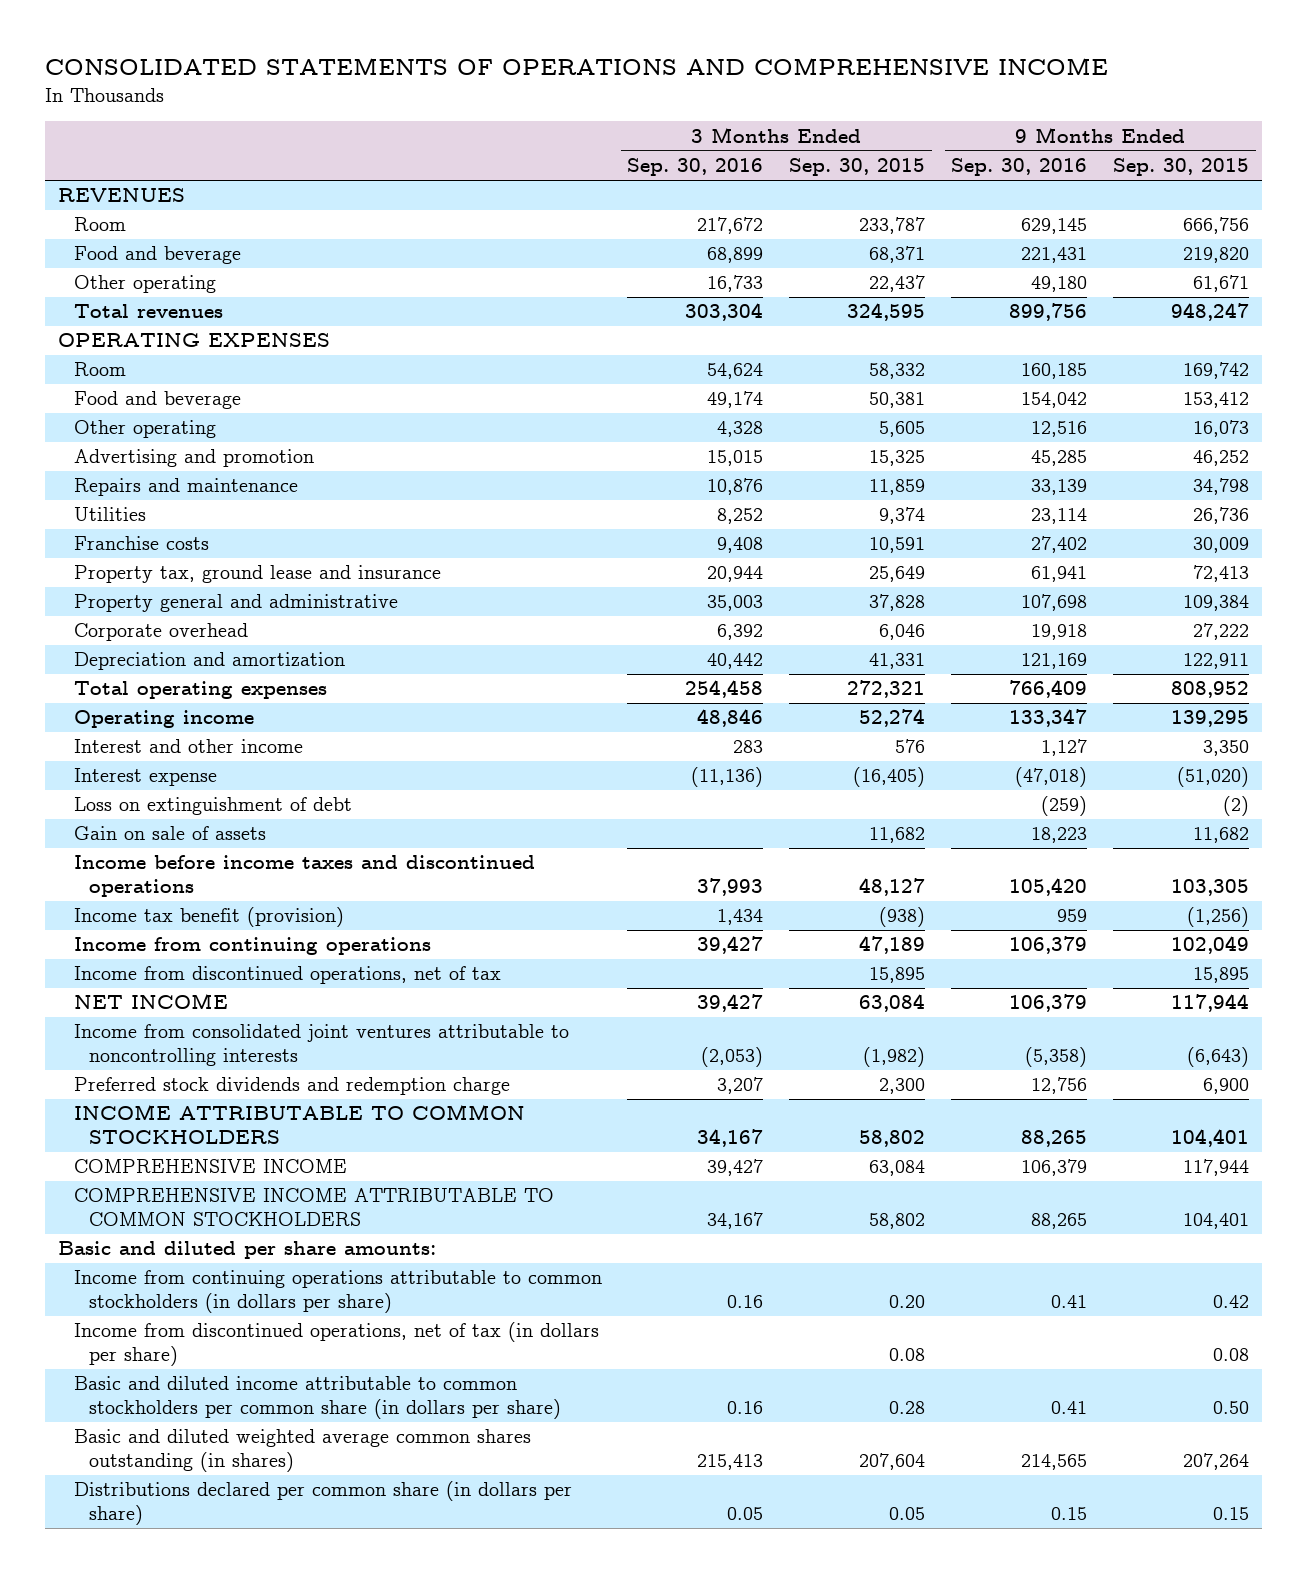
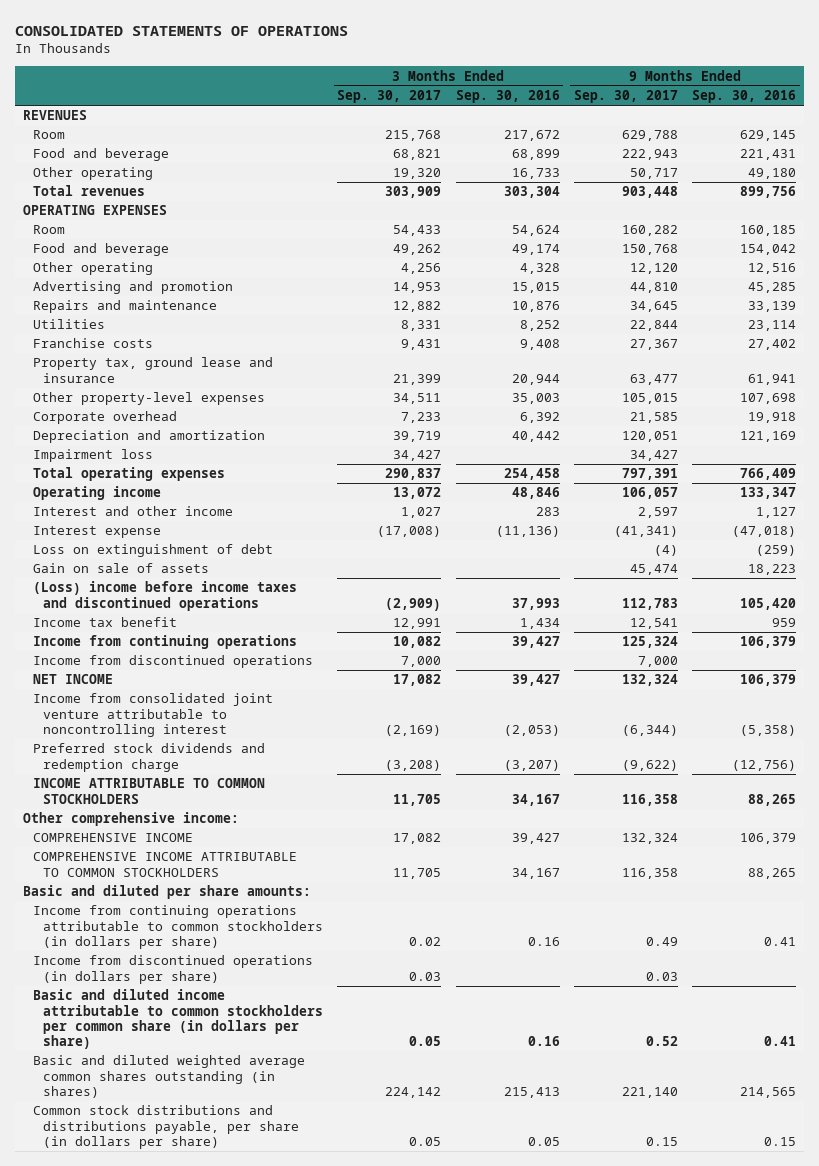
[44,58,1108,76] CONSOLIDATED STATEMENTS OF OPERATIONS AND COMPREHENSIVE INCOME -> [15,25,349,36] CONSOLIDATED STATEMENTS OF OPERATIONS
[789,158,926,177] Sep. 30, 2015 -> none
[1113,158,1250,177] Sep. 30, 2015 -> none
none -> [337,90,442,104] Sep. 30, 2017
none -> [573,90,678,104] Sep. 30, 2017
[73,594,398,613] Property general and administrative -> [32,392,265,406] Other property-level expenses
none -> [32,449,153,463] Impairment loss
[73,855,535,897] Income before income taxes and discontinued operations -> [32,581,297,611] (Loss) income before income taxes and discontinued operations
[73,907,344,928] Income tax benefit (provision) -> [32,617,177,628] Income tax benefit
[73,966,501,985] Income from discontinued operations, net of tax -> [32,655,313,669] Income from discontinued operations
[73,1024,569,1066] Income from consolidated joint ventures attributable to noncontrolling interests -> [32,693,273,738] Income from consolidated joint venture attributable to noncontrolling interest
[717,1077,764,1095] 3,207 -> [503,759,560,771] (3,207)
[1031,1077,1088,1095] 12,756 -> [732,759,797,771] (12,756)
none -> [22,812,239,827] Other comprehensive income:
[73,1322,599,1366] Income from discontinued operations, net of tax (in dollars per share) -> [32,955,313,984] Income from discontinued operations (in dollars per share)
[73,1481,572,1525] Distributions declared per common share (in dollars per share) -> [32,1105,299,1150] Common stock distributions and distributions payable, per share (in dollars per share)

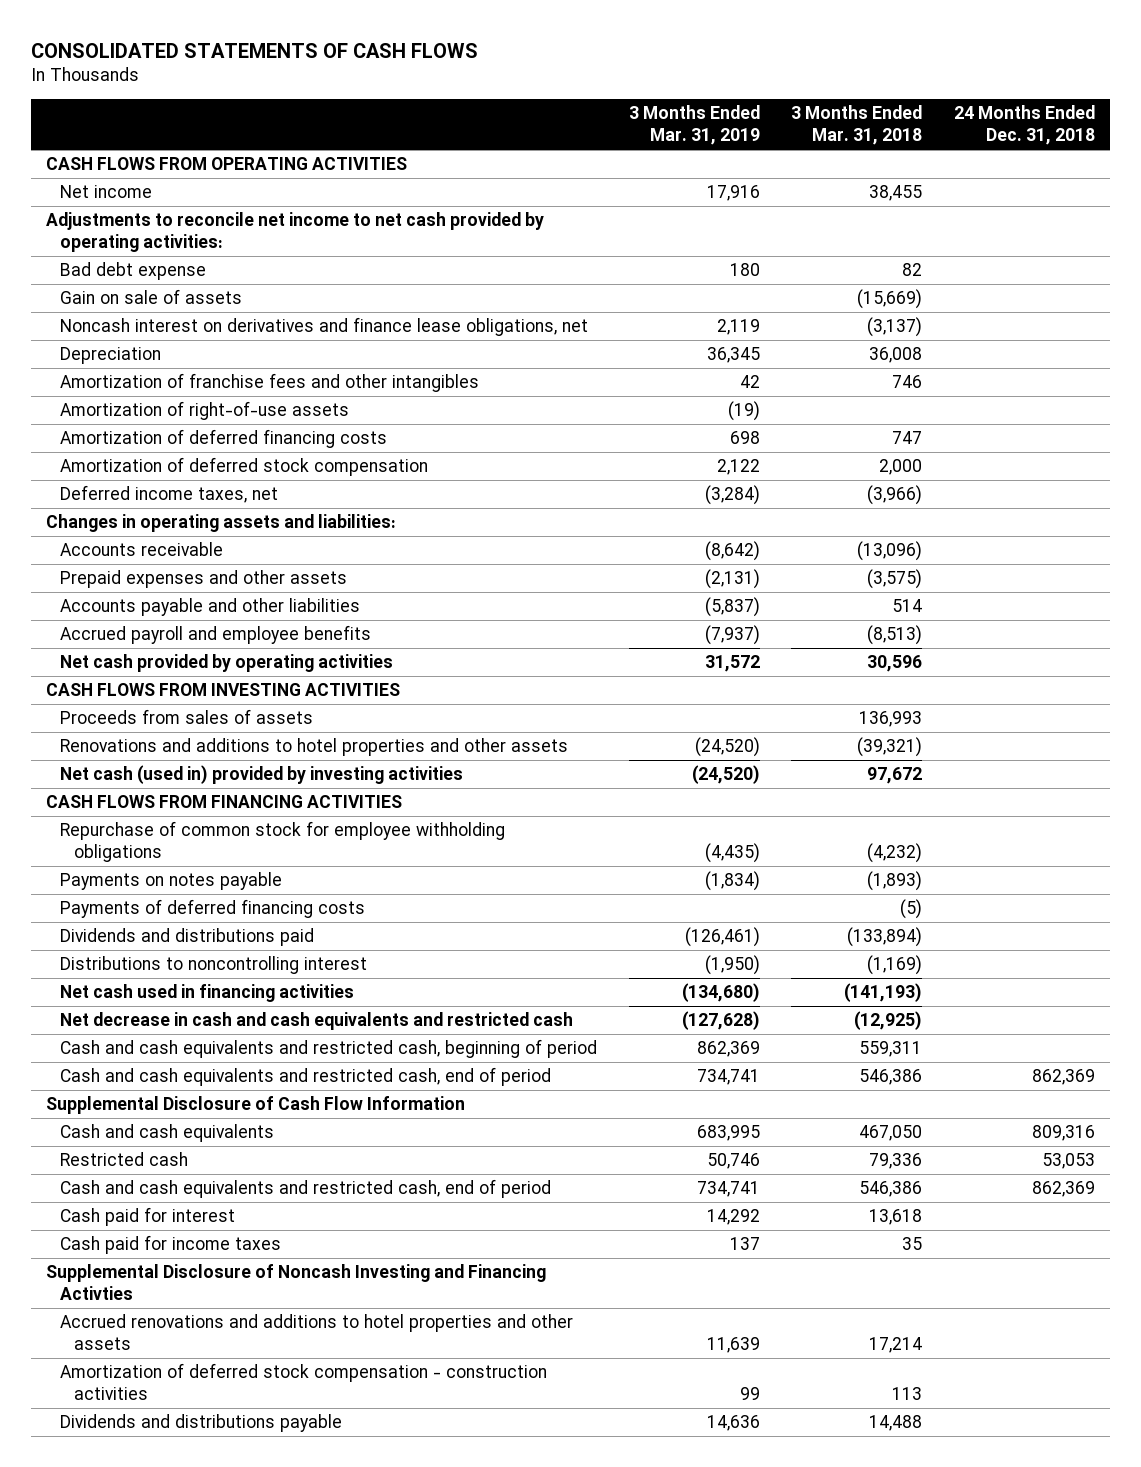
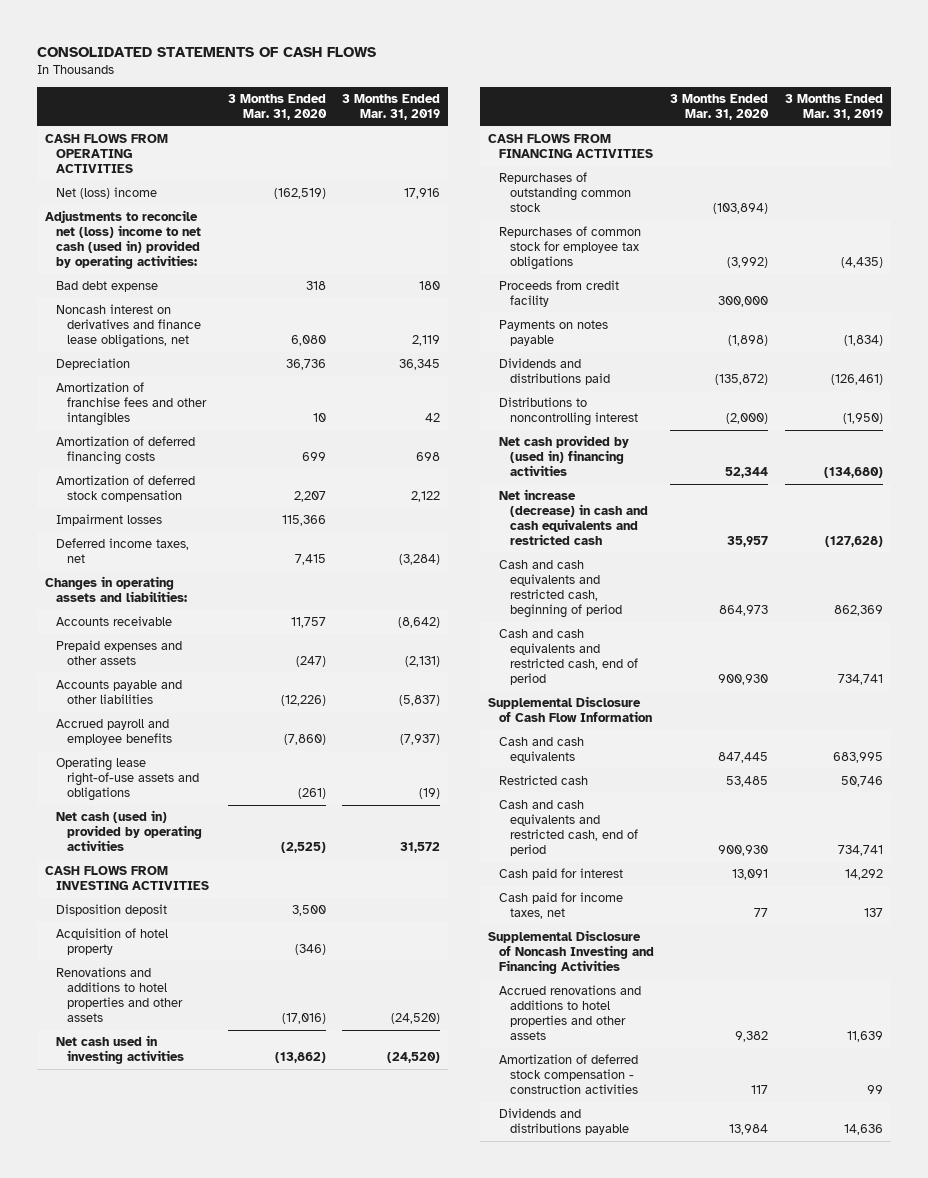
[791,105,923,146] 3 Months Ended Mar. 31, 2018 -> none
[953,105,1095,146] 24 Months Ended Dec. 31, 2018 -> none
none -> [227,94,327,121] 3 Months Ended Mar. 31, 2020
[60,185,153,199] Net income -> [56,187,158,200] Net (loss) income
[46,212,545,253] Adjustments to reconcile net income to net cash provided by operating activities: -> [45,210,202,270] Adjustments to reconcile net (loss) income to net cash (used in) provided by operating activities:
[60,289,243,305] Gain on sale of assets -> none
[60,401,350,421] Amortization of right-of-use assets -> none
none -> [56,514,163,527] Impairment losses
none -> [56,757,200,802] Operating lease right-of-use assets and obligations
[60,654,394,673] Net cash provided by operating activities -> [56,810,203,852] Net cash (used in) provided by operating activities
[60,709,314,725] Proceeds from sales of assets -> none
none -> [56,904,168,917] Disposition deposit
none -> [56,928,169,956] Acquisition of hotel property
[60,765,464,785] Net cash (used in) provided by investing activities -> [56,1035,185,1065] Net cash used in investing activities
none -> [498,172,631,213] Repurchases of outstanding common stock
[60,821,506,863] Repurchase of common stock for employee withholding obligations -> [498,226,641,271] Repurchases of common stock for employee tax obligations
none -> [498,280,619,308] Proceeds from credit facility
[60,899,366,919] Payments of deferred financing costs -> none
[60,984,355,1003] Net cash used in financing activities -> [498,435,629,477] Net cash provided by (used in) financing activities
[60,1012,574,1031] Net decrease in cash and cash equivalents and restricted cash -> [498,489,648,546] Net increase (decrease) in cash and cash equivalents and restricted cash
[60,1235,282,1255] Cash paid for income taxes -> [498,892,623,920] Cash paid for income taxes, net
[46,1264,547,1301] Supplemental Disclosure of Noncash Investing and Financing Activties -> [488,930,654,975] Supplemental Disclosure of Noncash Investing and Financing Activities

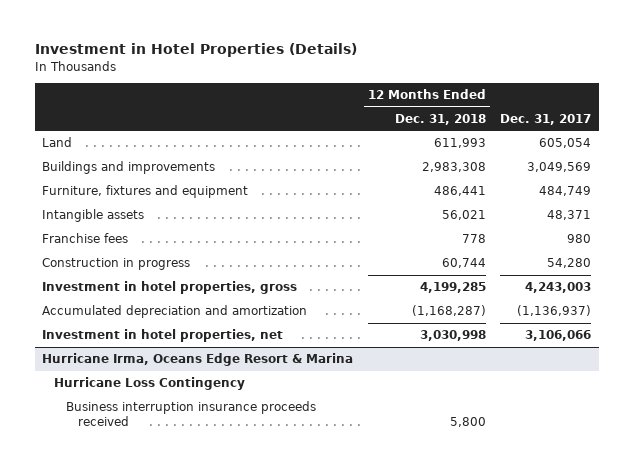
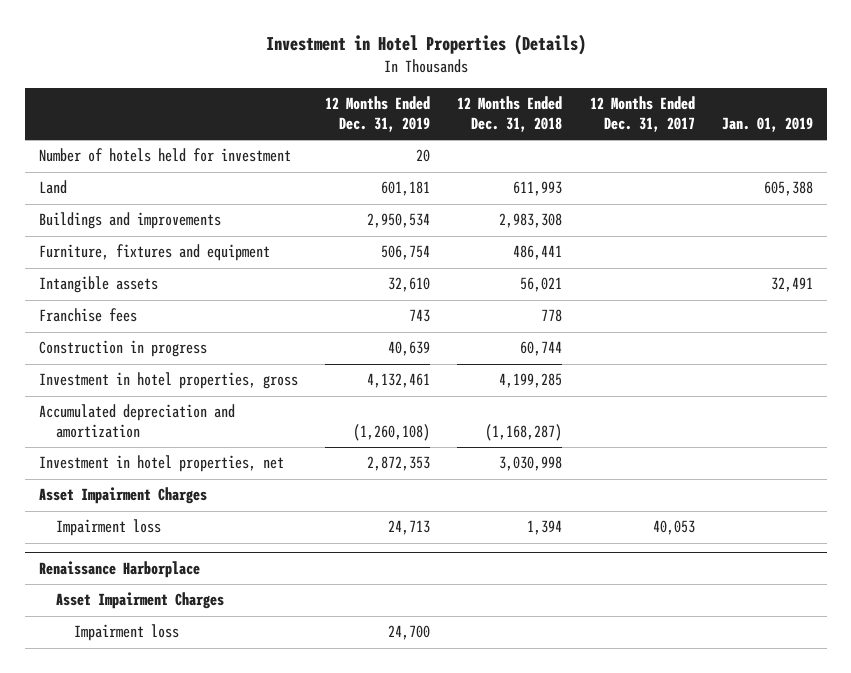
[500,113,592,125] Dec. 31, 2017 -> none
none -> [324,96,430,132] 12 Months Ended Dec. 31, 2019
none -> [589,96,695,132] 12 Months Ended Dec. 31, 2017
none -> [721,116,813,132] Jan. 01, 2019
none -> [38,148,291,163] Number of hotels held for investment
[42,353,354,367] Hurricane Irma, Oceans Edge Resort & Marina -> none
[54,377,246,391] Hurricane Loss Contingency -> none
[66,401,317,427] Business interruption insurance proceeds received -> none
none -> [38,487,207,505] Asset Impairment Charges
none -> [56,519,162,537] Impairment loss
none -> [38,561,200,579] Renaissance Harborplace
none -> [56,592,225,610] Asset Impairment Charges
none -> [73,624,179,642] Impairment loss

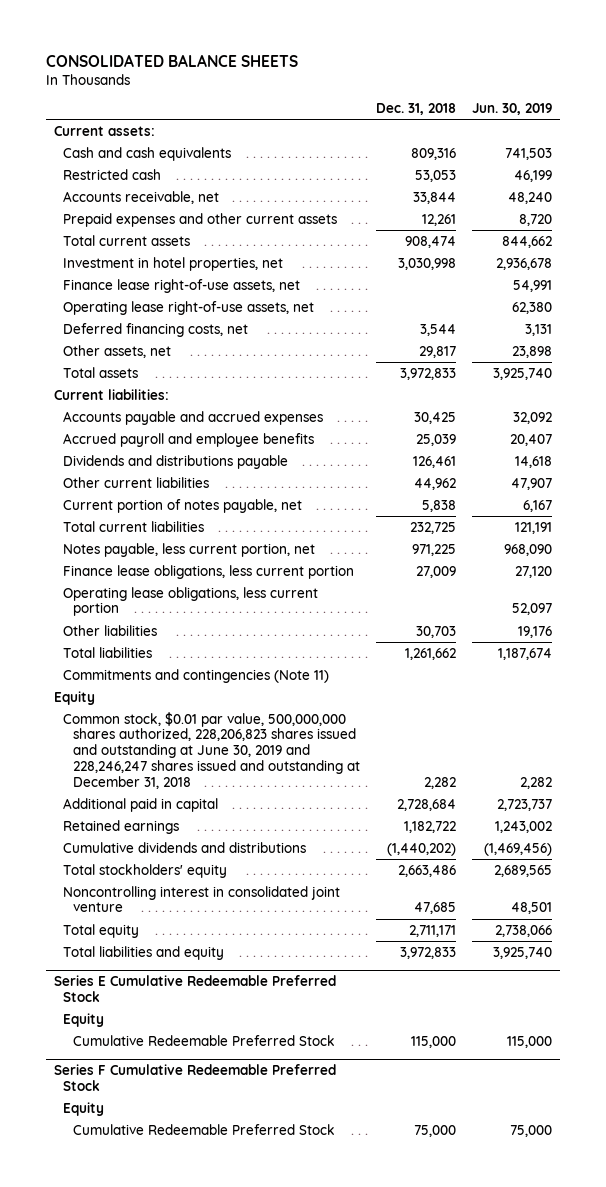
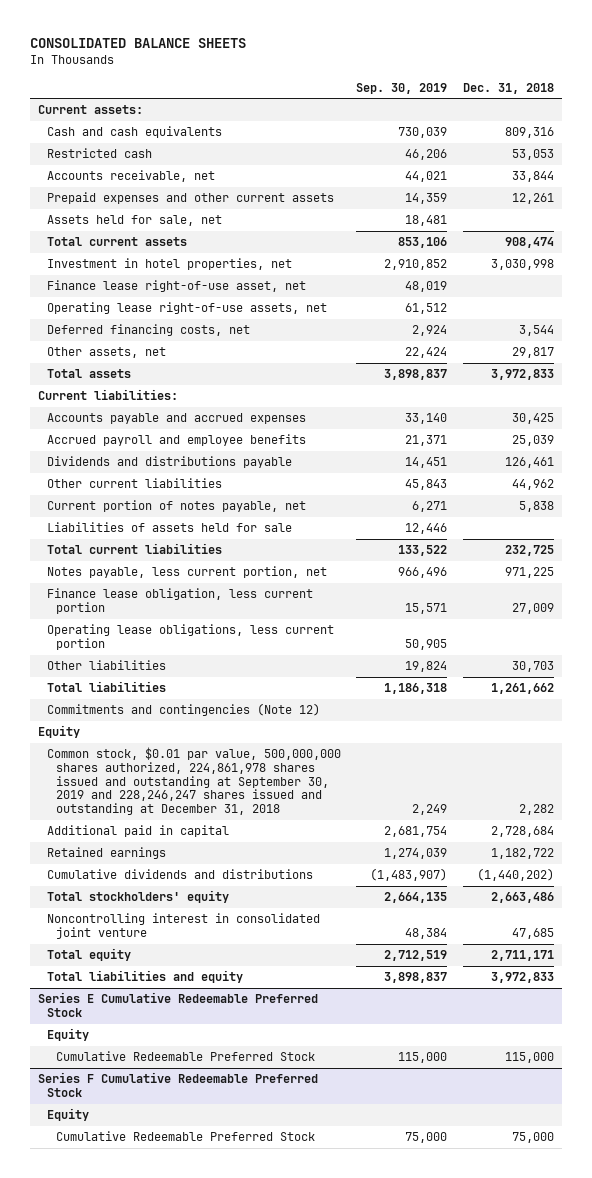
[472,103,553,116] Jun. 30, 2019 -> none
none -> [356,82,448,94] Sep. 30, 2019
none -> [46,215,222,227] Assets held for sale, net
[63,278,301,293] Finance lease right-of-use assets, net -> [46,280,306,293] Finance lease right-of-use asset, net
none -> [46,522,292,533] Liabilities of assets held for sale
[63,564,355,579] Finance lease obligations, less current portion -> [46,588,313,615] Finance lease obligation, less current portion
[63,668,330,683] Commitments and contingencies (Note 11) -> [46,703,320,717] Commitments and contingencies (Note 12)
[63,711,360,790] Common stock, $0.01 par value, 500,000,000 shares authorized, 228,206,823 shares issued and outstanding at June 30, 2019 and 228,246,247 shares issued and outstanding at December 31, 2018 -> [46,747,341,816] Common stock, $0.01 par value, 500,000,000 shares authorized, 224,861,978 shares issued and outstanding at September 30, 2019 and 228,246,247 shares issued and outstanding at December 31, 2018

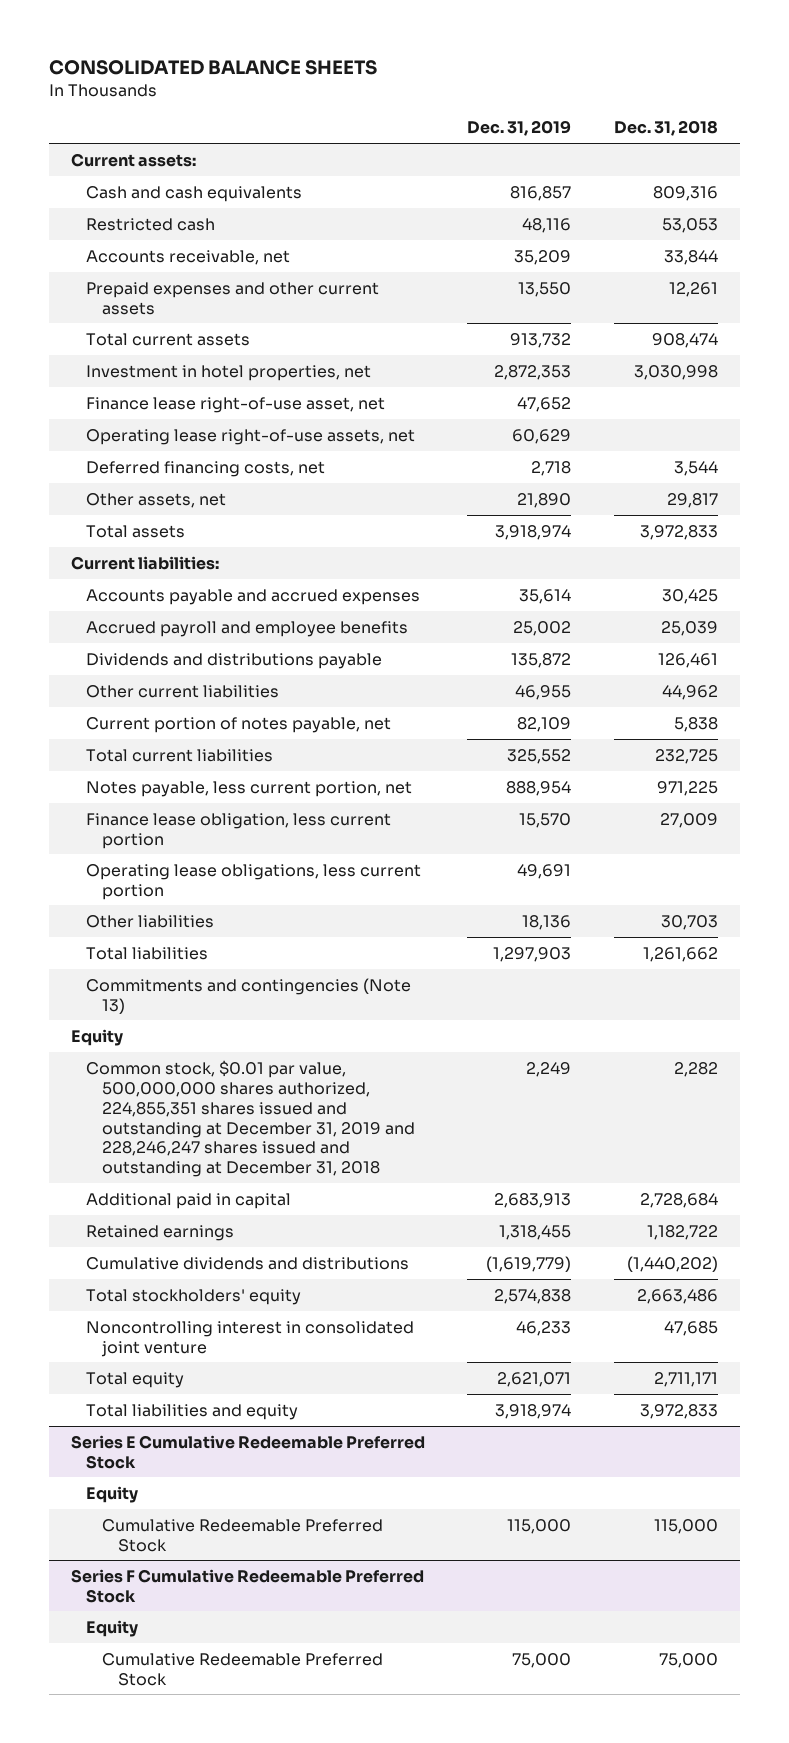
[356,82,448,94] Sep. 30, 2019 -> none
none -> [467,120,572,137] Dec. 31, 2019
[46,215,222,227] Assets held for sale, net -> none
[46,522,292,533] Liabilities of assets held for sale -> none
[46,703,320,717] Commitments and contingencies (Note 12) -> [86,977,412,1014] Commitments and contingencies (Note 13)
[46,747,341,816] Common stock, $0.01 par value, 500,000,000 shares authorized, 224,861,978 shares issued and outstanding at September 30, 2019 and 228,246,247 shares issued and outstanding at December 31, 2018 -> [86,1059,416,1178] Common stock, $0.01 par value, 500,000,000 shares authorized, 224,855,351 shares issued and outstanding at December 31, 2019 and 228,246,247 shares issued and outstanding at December 31, 2018

